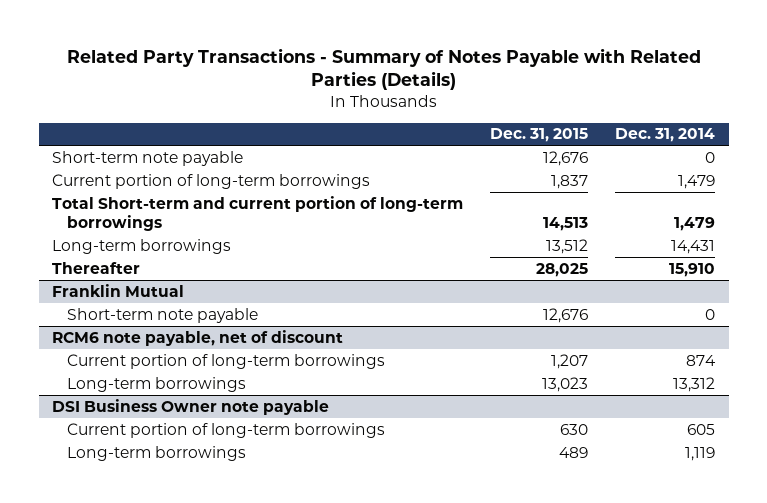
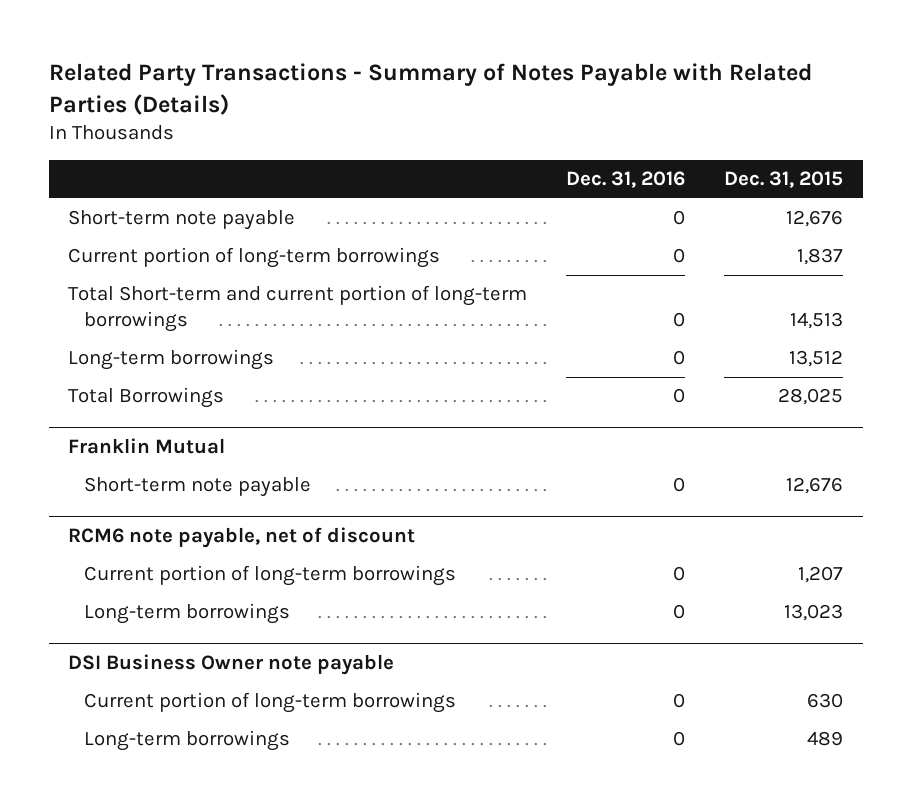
[615,128,716,143] Dec. 31, 2014 -> none
none -> [566,170,686,188] Dec. 31, 2016
[52,261,141,274] Thereafter -> [68,387,225,409] Total Borrowings

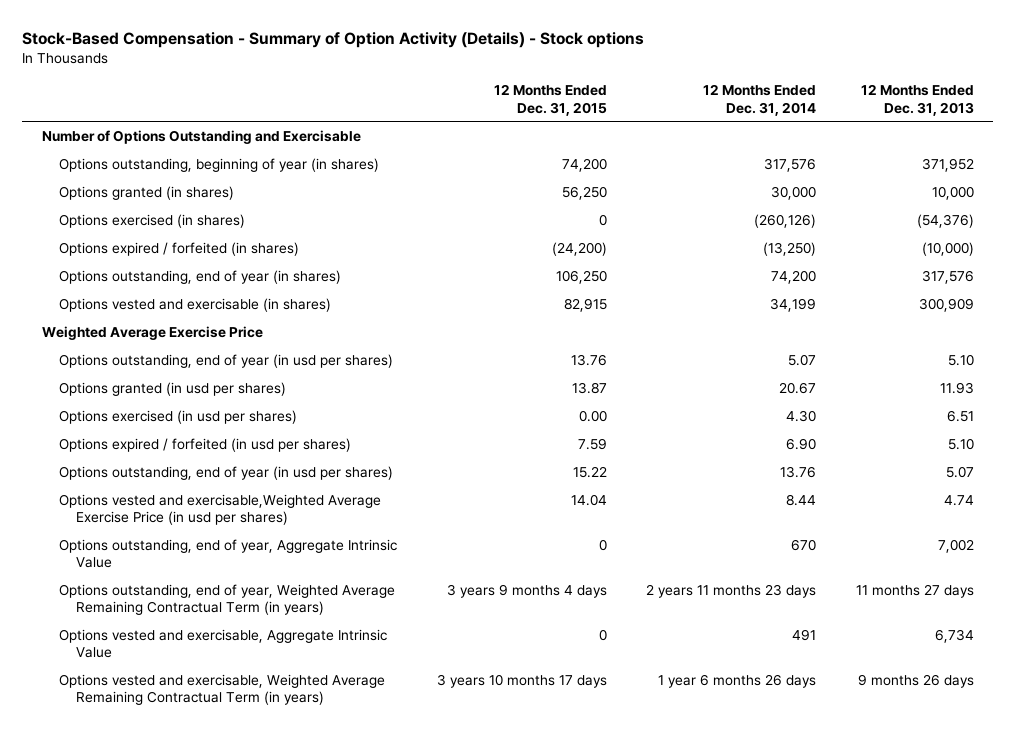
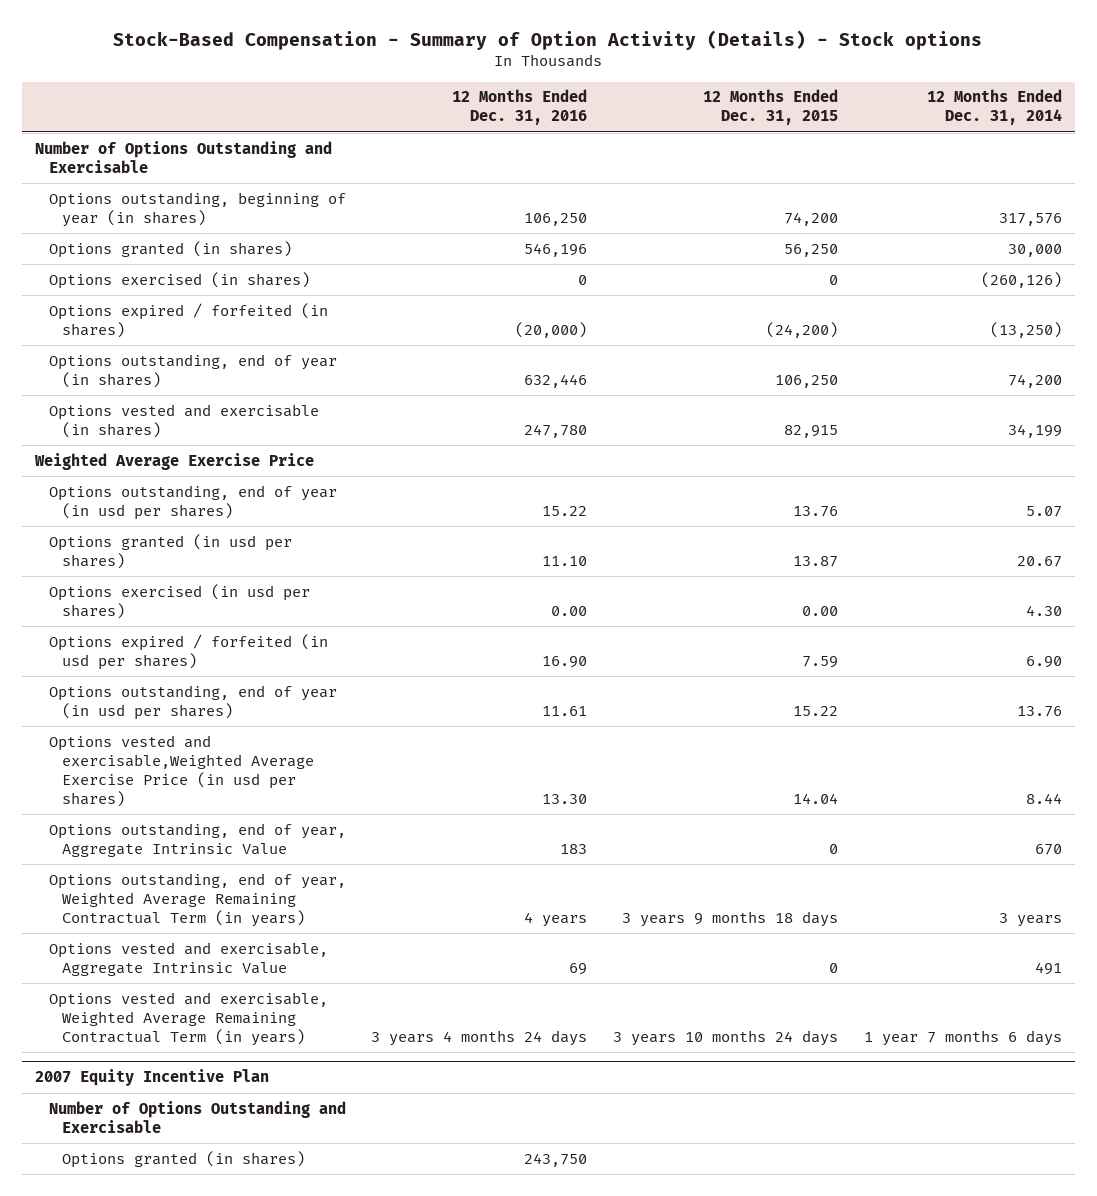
[860,84,974,116] 12 Months Ended Dec. 31, 2013 -> none
none -> [452,89,588,126] 12 Months Ended Dec. 31, 2016
[446,583,607,598] 3 years 9 months 4 days -> [621,911,838,928] 3 years 9 months 18 days
[646,583,817,598] 2 years 11 months 23 days -> [998,913,1062,928] 3 years
[436,673,607,688] 3 years 10 months 17 days -> [612,1030,838,1047] 3 years 10 months 24 days
[658,673,817,688] 1 year 6 months 26 days -> [863,1030,1062,1047] 1 year 7 months 6 days
none -> [35,1069,270,1087] 2007 Equity Incentive Plan
none -> [48,1100,346,1133] Number of Options Outstanding and Exercisable
none -> [62,1150,306,1168] Options granted (in shares)

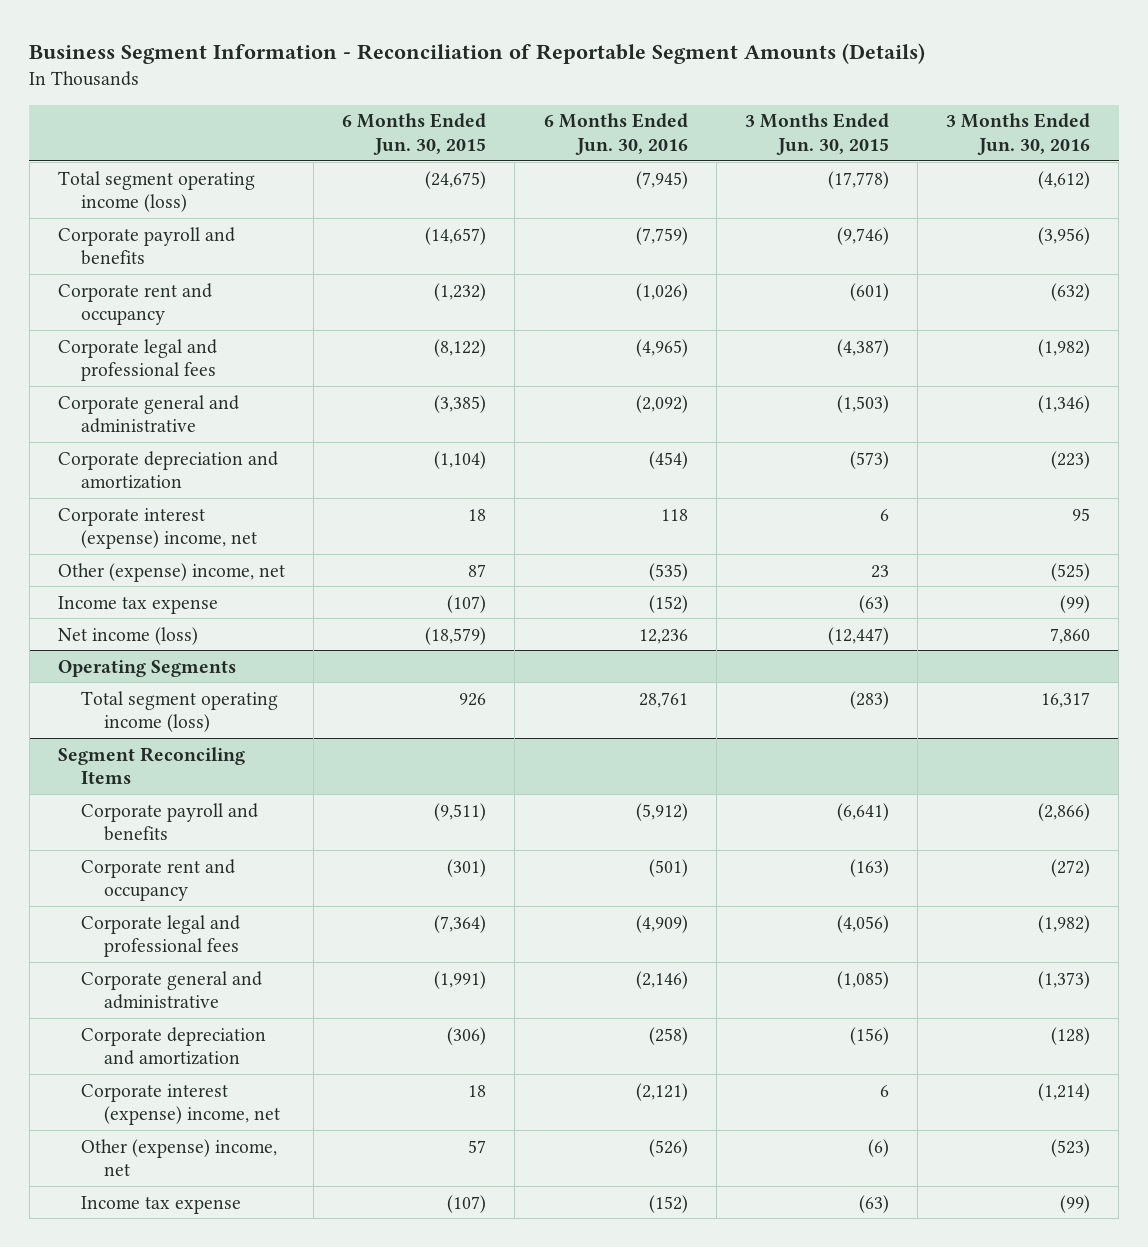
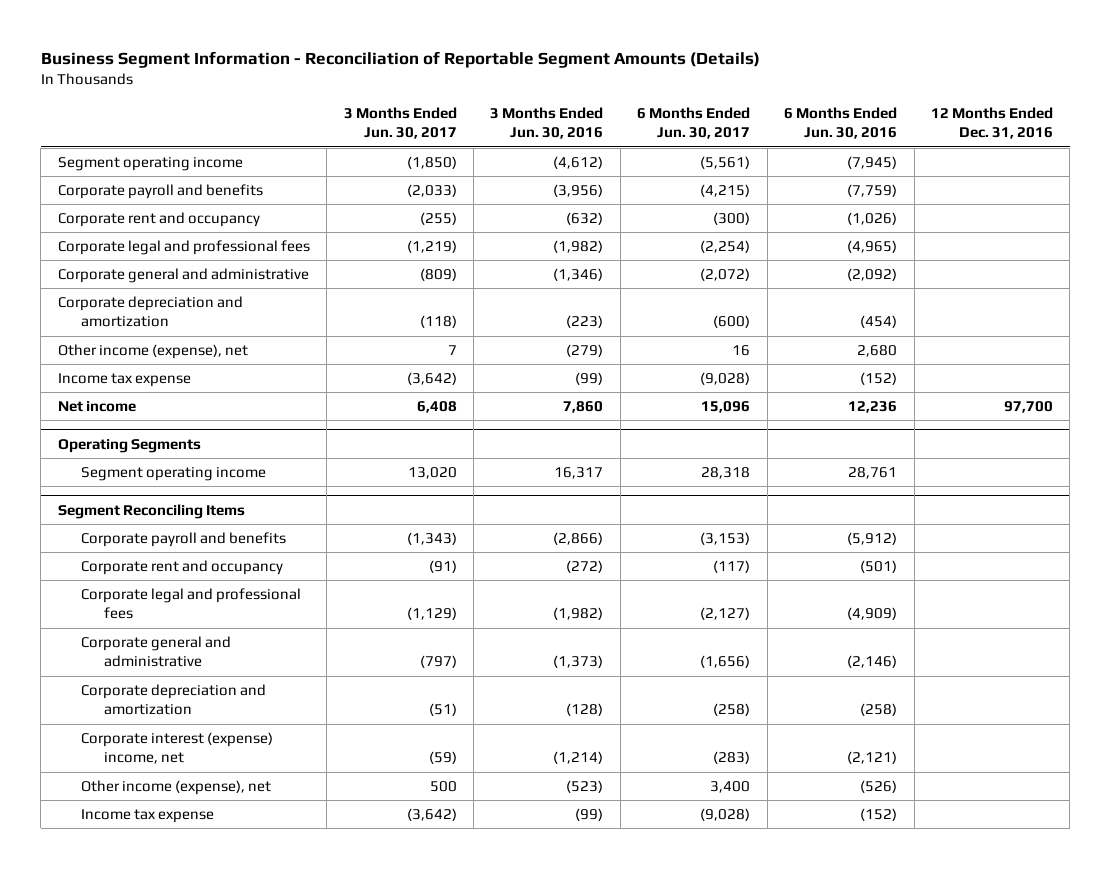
[342,113,487,155] 6 Months Ended Jun. 30, 2015 -> none
[744,113,889,155] 3 Months Ended Jun. 30, 2015 -> none
none -> [343,106,457,140] 3 Months Ended Jun. 30, 2017
none -> [637,106,751,140] 6 Months Ended Jun. 30, 2017
none -> [931,106,1054,140] 12 Months Ended Dec. 31, 2016
[58,170,256,212] Total segment operating income (loss) -> [57,156,243,171] Segment operating income
[58,507,257,549] Corporate interest (expense) income, net -> none
[58,562,286,582] Other (expense) income, net -> [57,343,248,359] Other income (expense), net
[648,562,688,581] (535) -> [857,344,898,357] 2,680
[1051,562,1091,581] (525) -> [566,343,604,357] (279)
[58,626,199,645] Net income (loss) -> [57,400,136,412] Net income
[80,690,278,732] Total segment operating income (loss) -> [80,466,266,481] Segment operating income
[80,1138,277,1176] Other (expense) income, net -> [80,779,271,795] Other income (expense), net

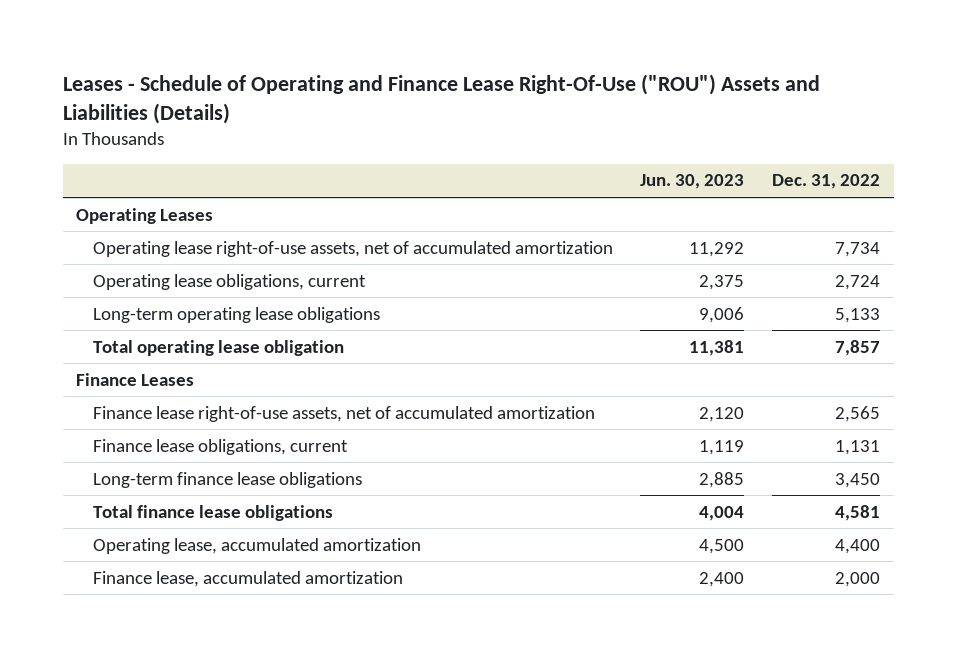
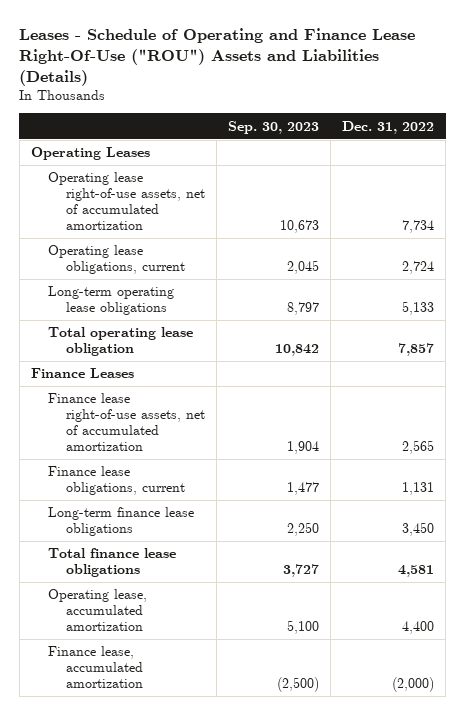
[640,174,745,190] Jun. 30, 2023 -> none
none -> [228,120,320,134] Sep. 30, 2023
[835,571,881,587] 2,000 -> [392,676,435,692] (2,000)

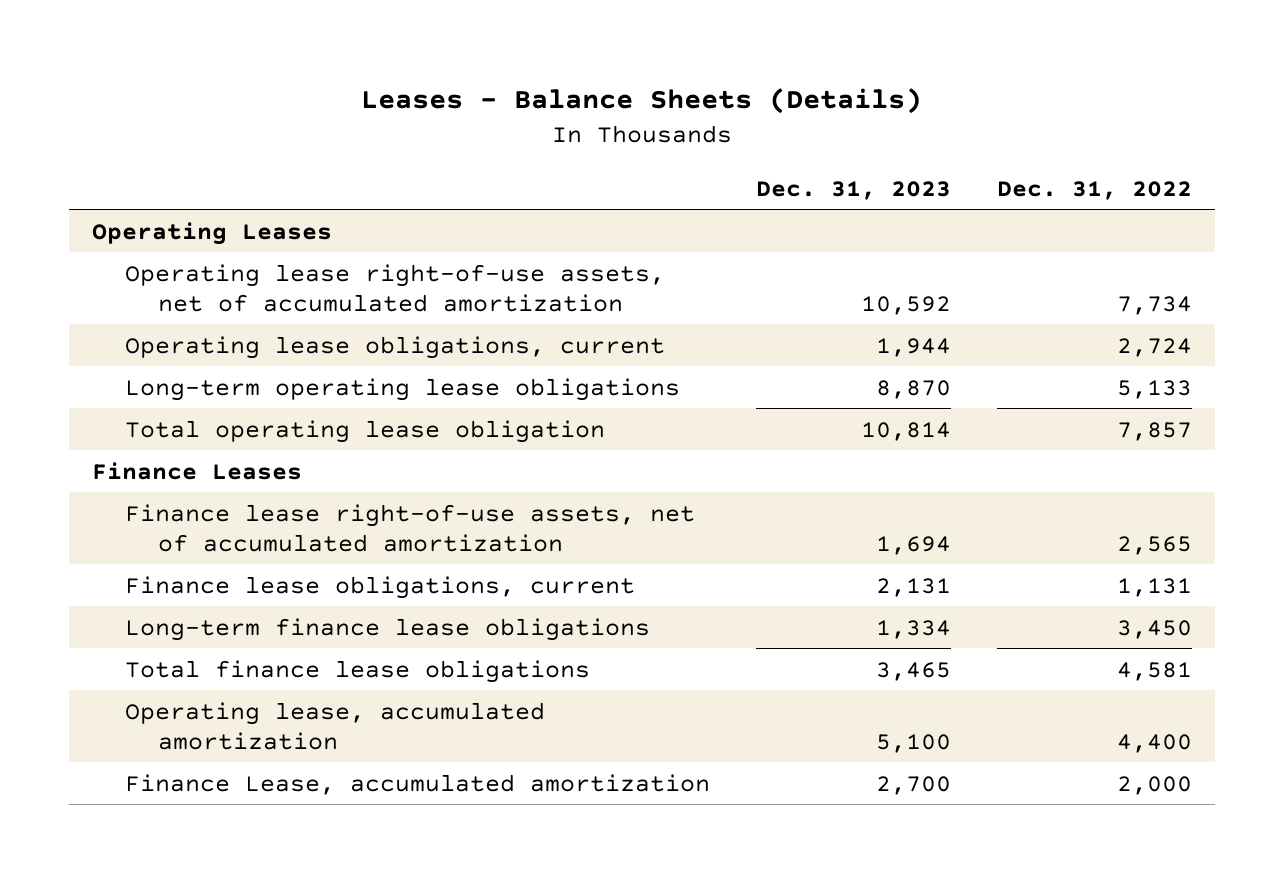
[19,27,416,86] Leases - Schedule of Operating and Finance Lease Right-Of-Use ("ROU") Assets and Liabilities (Details) -> [360,87,922,114] Leases - Balance Sheets (Details)
[228,120,320,134] Sep. 30, 2023 -> none
none -> [755,180,951,200] Dec. 31, 2023
[48,646,144,688] Finance lease, accumulated amortization -> [124,773,710,795] Finance Lease, accumulated amortization
[392,676,435,692] (2,000) -> [1116,775,1192,795] 2,000

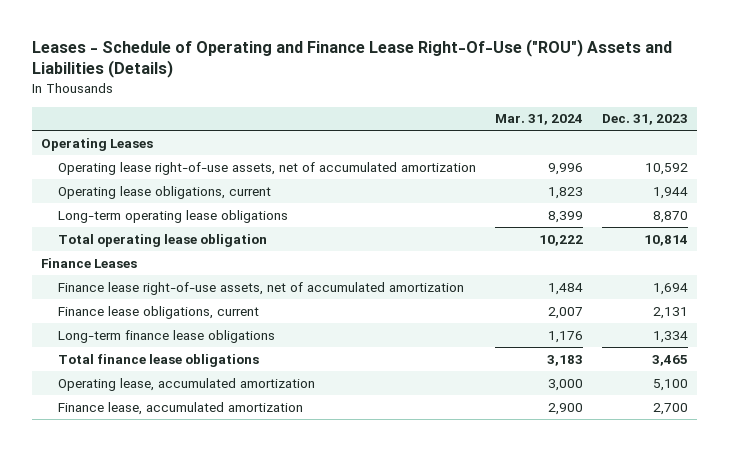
[360,87,922,114] Leases - Balance Sheets (Details) -> [31,39,672,79] Leases - Schedule of Operating and Finance Lease Right-Of-Use ("ROU") Assets and Liabilities (Details)
[996,180,1192,200] Dec. 31, 2022 -> none
none -> [494,114,583,126] Mar. 31, 2024
[124,773,710,795] Finance Lease, accumulated amortization -> [57,401,303,415] Finance lease, accumulated amortization

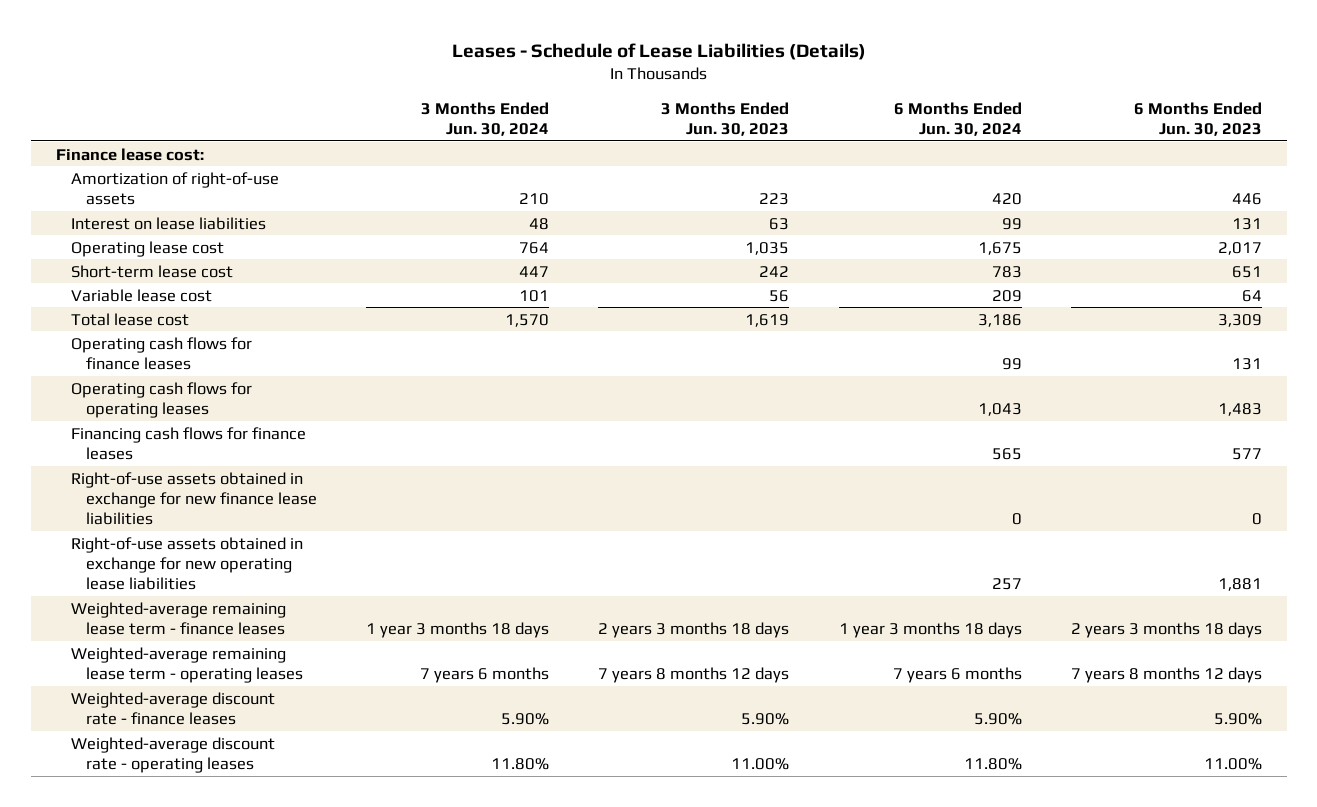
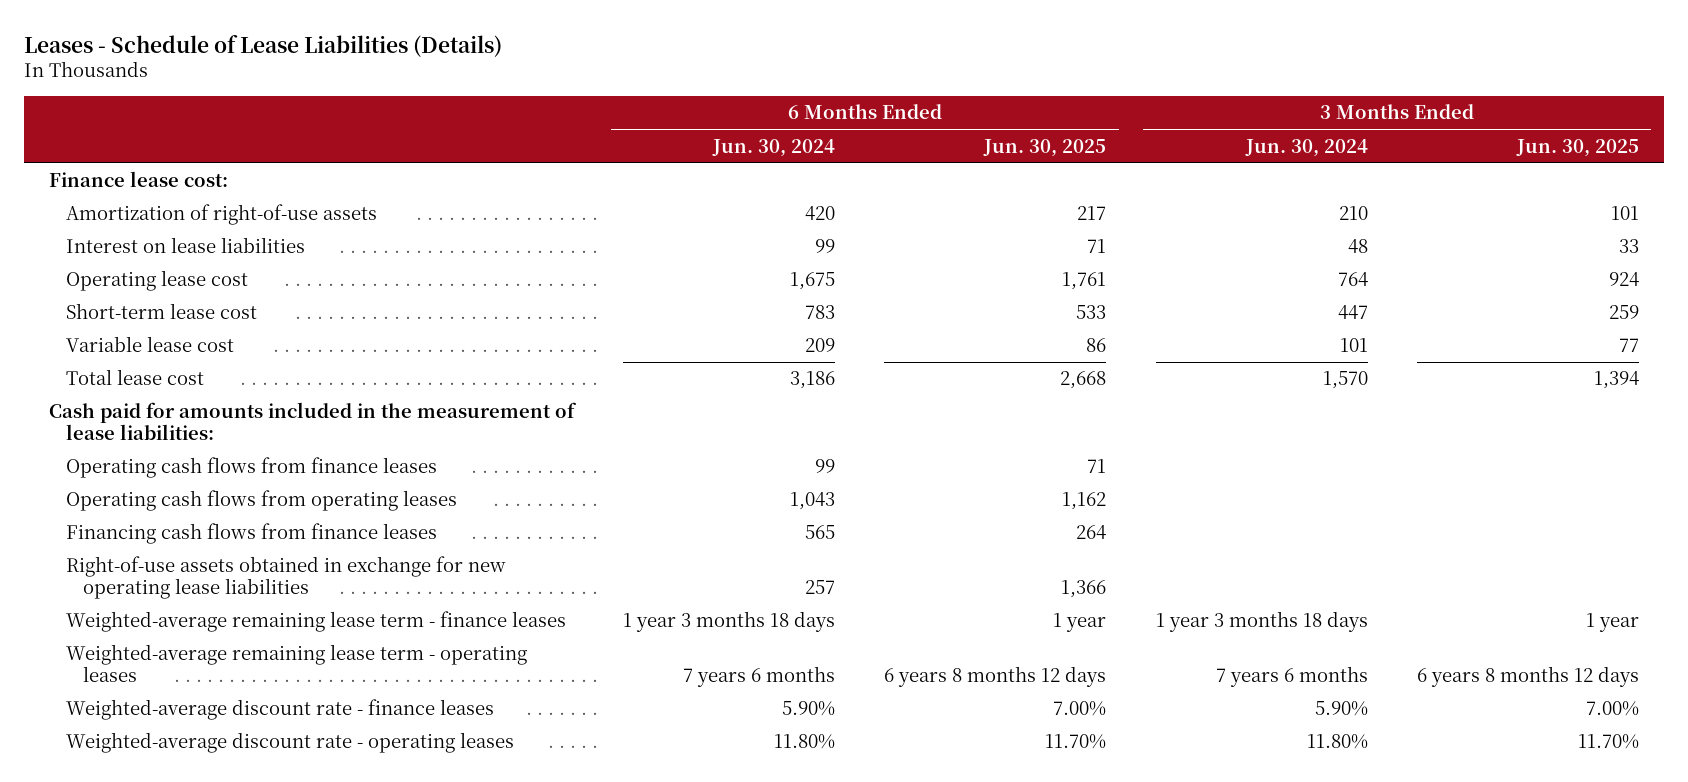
[661,101,790,136] 3 Months Ended Jun. 30, 2023 -> none
[1133,101,1262,136] 6 Months Ended Jun. 30, 2023 -> none
none -> [983,138,1107,157] Jun. 30, 2025
none -> [1515,138,1639,157] Jun. 30, 2025
[70,471,317,526] Right-of-use assets obtained in exchange for new finance lease liabilities -> none
none -> [48,402,577,441] Cash paid for amounts included in the measurement of lease liabilities:
[70,336,252,370] Operating cash flows for finance leases -> [65,457,437,479] Operating cash flows from finance leases
[70,381,252,418] Operating cash flows for operating leases -> [65,490,457,512] Operating cash flows from operating leases
[70,426,306,460] Financing cash flows for finance leases -> [65,523,437,545] Financing cash flows from finance leases

